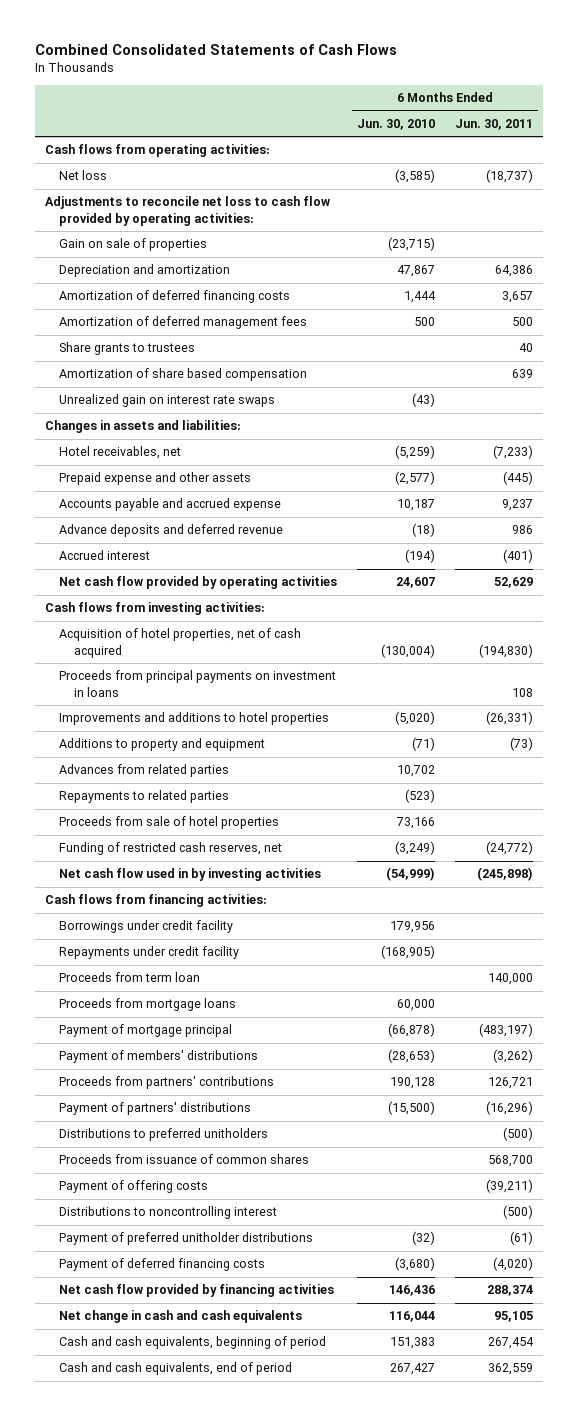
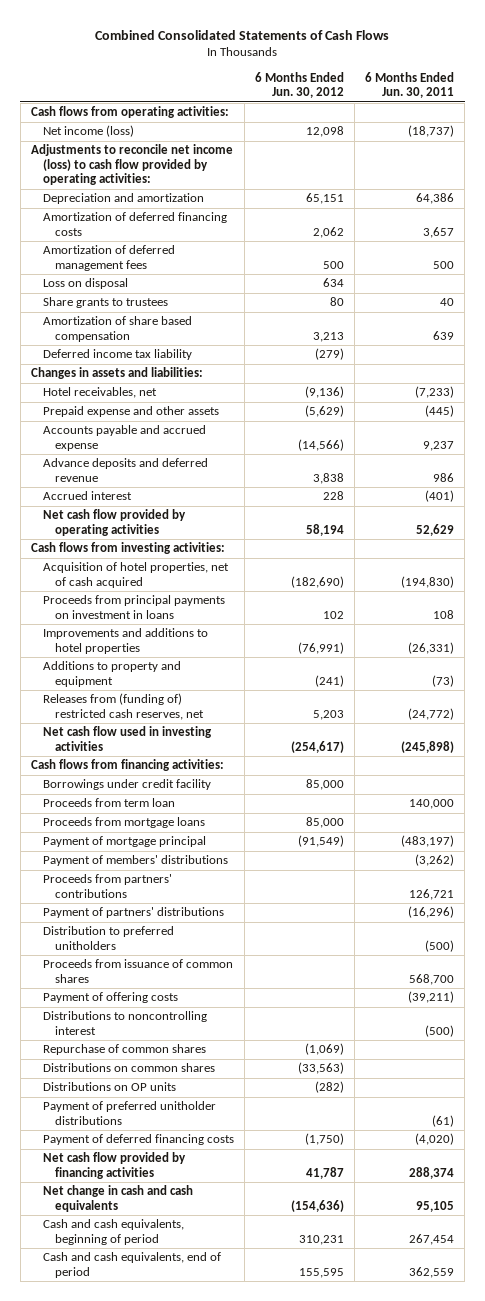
[357,118,436,130] Jun. 30, 2010 -> none
none -> [254,71,344,99] 6 Months Ended Jun. 30, 2012
[59,238,208,252] Gain on sale of properties -> none
[59,170,108,181] Net loss -> [42,125,134,138] Net income (loss)
[44,196,330,226] Adjustments to reconcile net loss to cash flow provided by operating activities: -> [30,144,233,186] Adjustments to reconcile net income (loss) to cash flow provided by operating activities:
none -> [42,278,128,290] Loss on disposal
[59,394,276,408] Unrealized gain on interest rate swaps -> none
none -> [42,349,192,361] Deferred income tax liability
[59,764,230,778] Advances from related parties -> none
[59,790,230,804] Repayments to related parties -> none
[59,816,280,830] Proceeds from sale of hotel properties -> none
[59,842,283,856] Funding of restricted cash reserves, net -> [42,693,204,720] Releases from (funding of) restricted cash reserves, net
[59,868,322,882] Net cash flow used in by investing activities -> [42,726,212,751] Net cash flow used in investing activities
[59,946,240,960] Repayments under credit facility -> none
[59,1128,269,1142] Distributions to preferred unitholders -> [42,926,174,950] Distribution to preferred unitholders
none -> [42,1044,206,1056] Repurchase of common shares
none -> [42,1063,215,1073] Distributions on common shares
none -> [42,1082,176,1092] Distributions on OP units

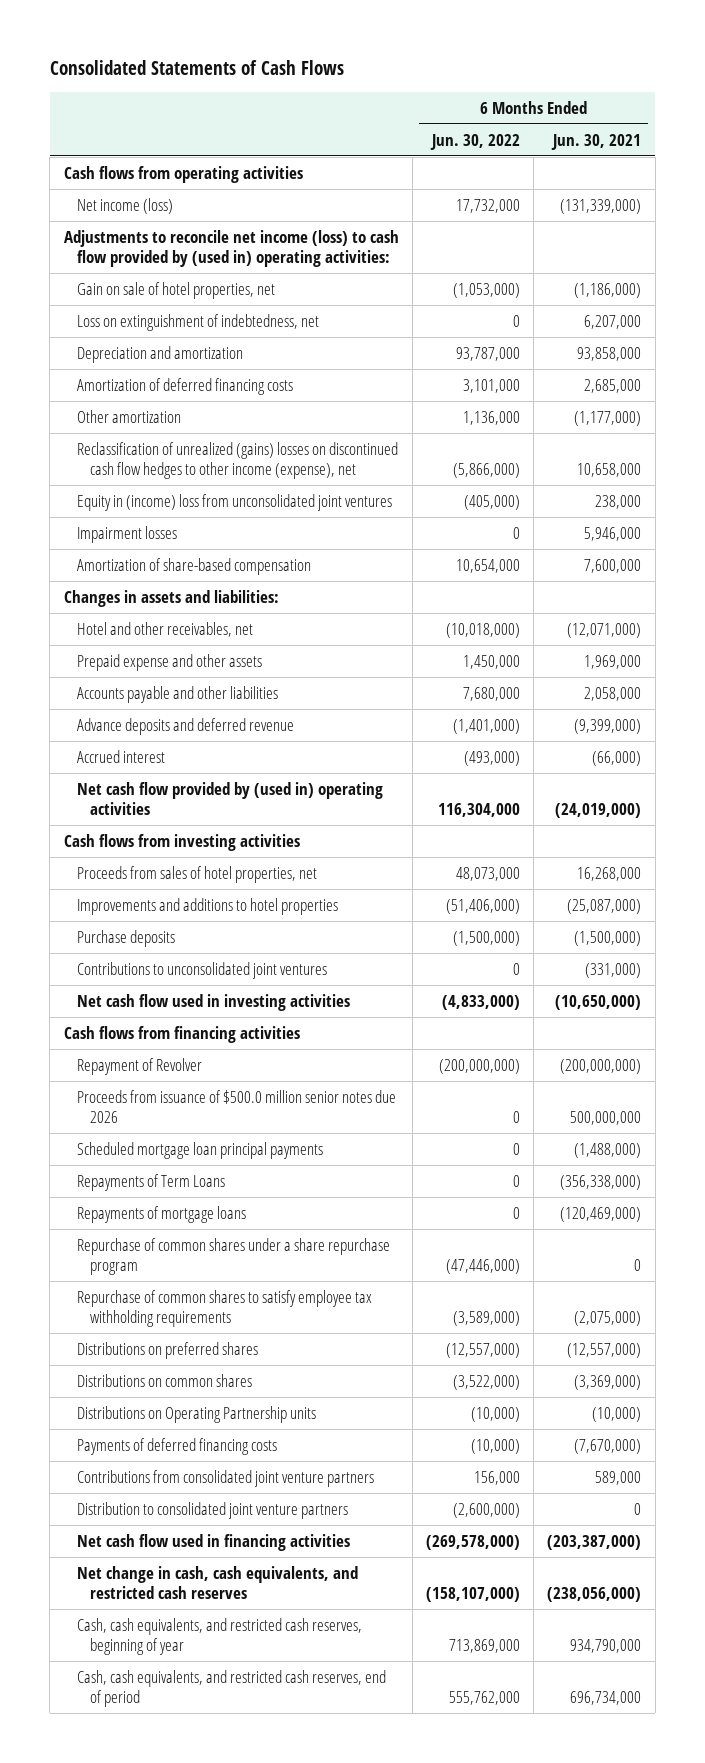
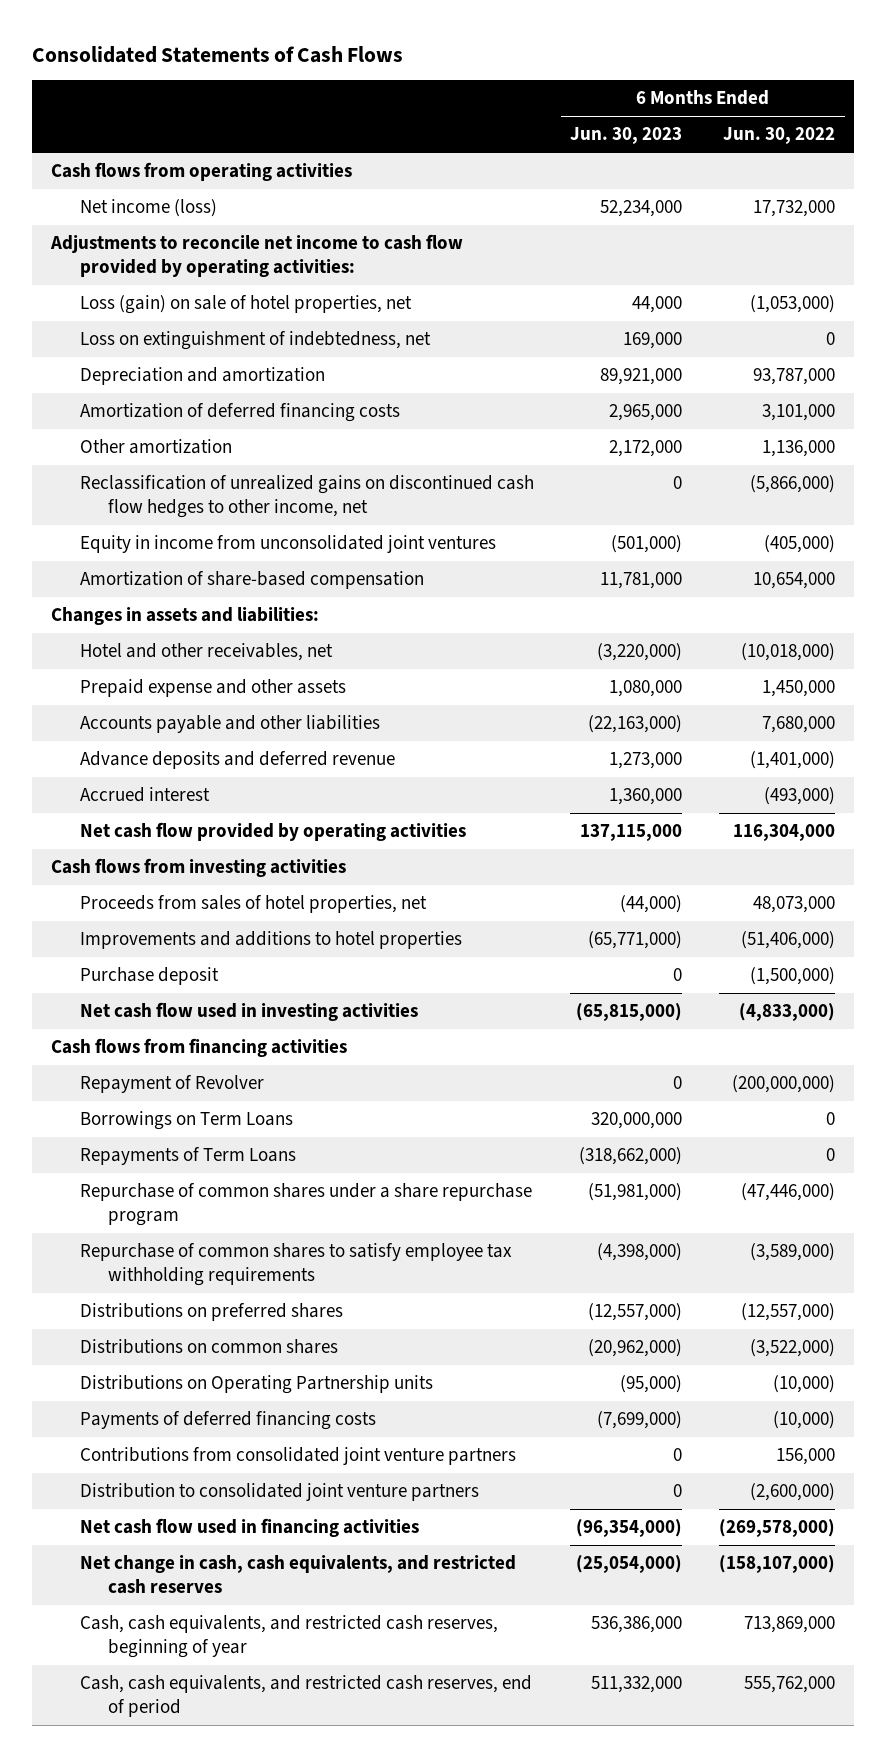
[551,133,642,150] Jun. 30, 2021 -> none
none -> [570,127,683,145] Jun. 30, 2023
[63,229,399,268] Adjustments to reconcile net income (loss) to cash flow provided by (used in) operating activities: -> [49,234,463,277] Adjustments to reconcile net income to cash flow provided by operating activities:
[76,281,275,299] Gain on sale of hotel properties, net -> [79,295,412,315] Loss (gain) on sale of hotel properties, net
[76,525,177,543] Impairment losses -> none
[76,441,398,480] Reclassification of unrealized (gains) losses on discontinued cash flow hedges to other income (expense), net -> [79,475,534,518] Reclassification of unrealized gains on discontinued cash flow hedges to other income, net
[76,493,392,511] Equity in (income) loss from unconsolidated joint ventures -> [79,535,496,554] Equity in income from unconsolidated joint ventures
[76,781,383,816] Net cash flow provided by (used in) operating activities -> [79,822,466,842] Net cash flow provided by operating activities
[76,961,327,979] Contributions to unconsolidated joint ventures -> none
[76,929,175,947] Purchase deposits -> [79,967,219,986] Purchase deposit
[76,1089,396,1124] Proceeds from issuance of $500.0 million senior notes due 2026 -> none
[76,1141,323,1159] Scheduled mortgage loan principal payments -> none
none -> [79,1111,293,1131] Borrowings on Term Loans
[76,1205,246,1223] Repayments of mortgage loans -> none

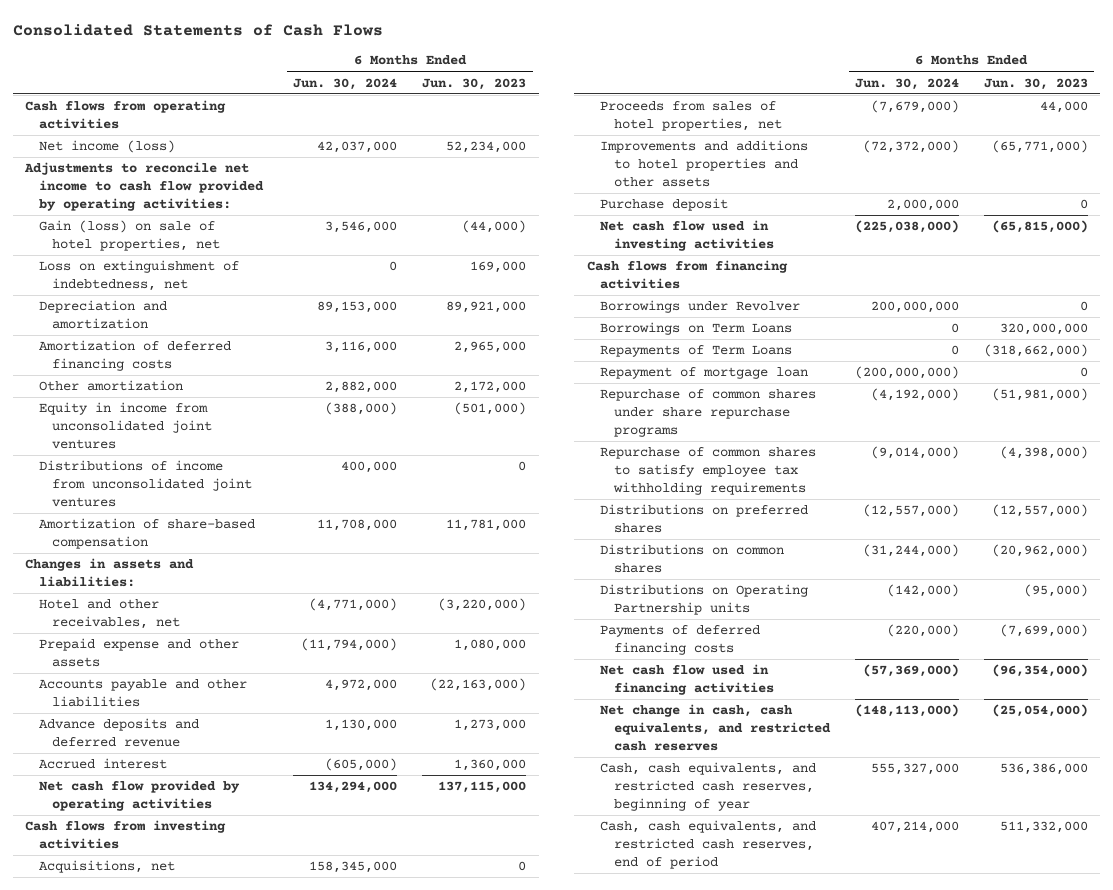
[723,127,836,145] Jun. 30, 2022 -> none
none -> [293,77,398,90] Jun. 30, 2024
[79,295,412,315] Loss (gain) on sale of hotel properties, net -> [38,220,221,252] Gain (loss) on sale of hotel properties, net
[632,296,683,314] 44,000 -> [462,220,527,234] (44,000)
[79,475,534,518] Reclassification of unrealized gains on discontinued cash flow hedges to other income, net -> none
none -> [38,460,253,508] Distributions of income from unconsolidated joint ventures
none -> [38,860,175,874] Acquisitions, net
[620,895,683,914] (44,000) -> [1039,101,1088,114] 44,000
[79,931,462,950] Improvements and additions to hotel properties -> [600,140,809,188] Improvements and additions to hotel properties and other assets
[79,1075,264,1094] Repayment of Revolver -> none
none -> [600,300,801,314] Borrowings under Revolver
none -> [600,367,809,380] Repayment of mortgage loan
[79,1183,532,1226] Repurchase of common shares under a share repurchase program -> [600,389,817,438] Repurchase of common shares under share repurchase programs
[79,1447,516,1466] Contributions from consolidated joint venture partners -> none
[79,1483,479,1502] Distribution to consolidated joint venture partners -> none

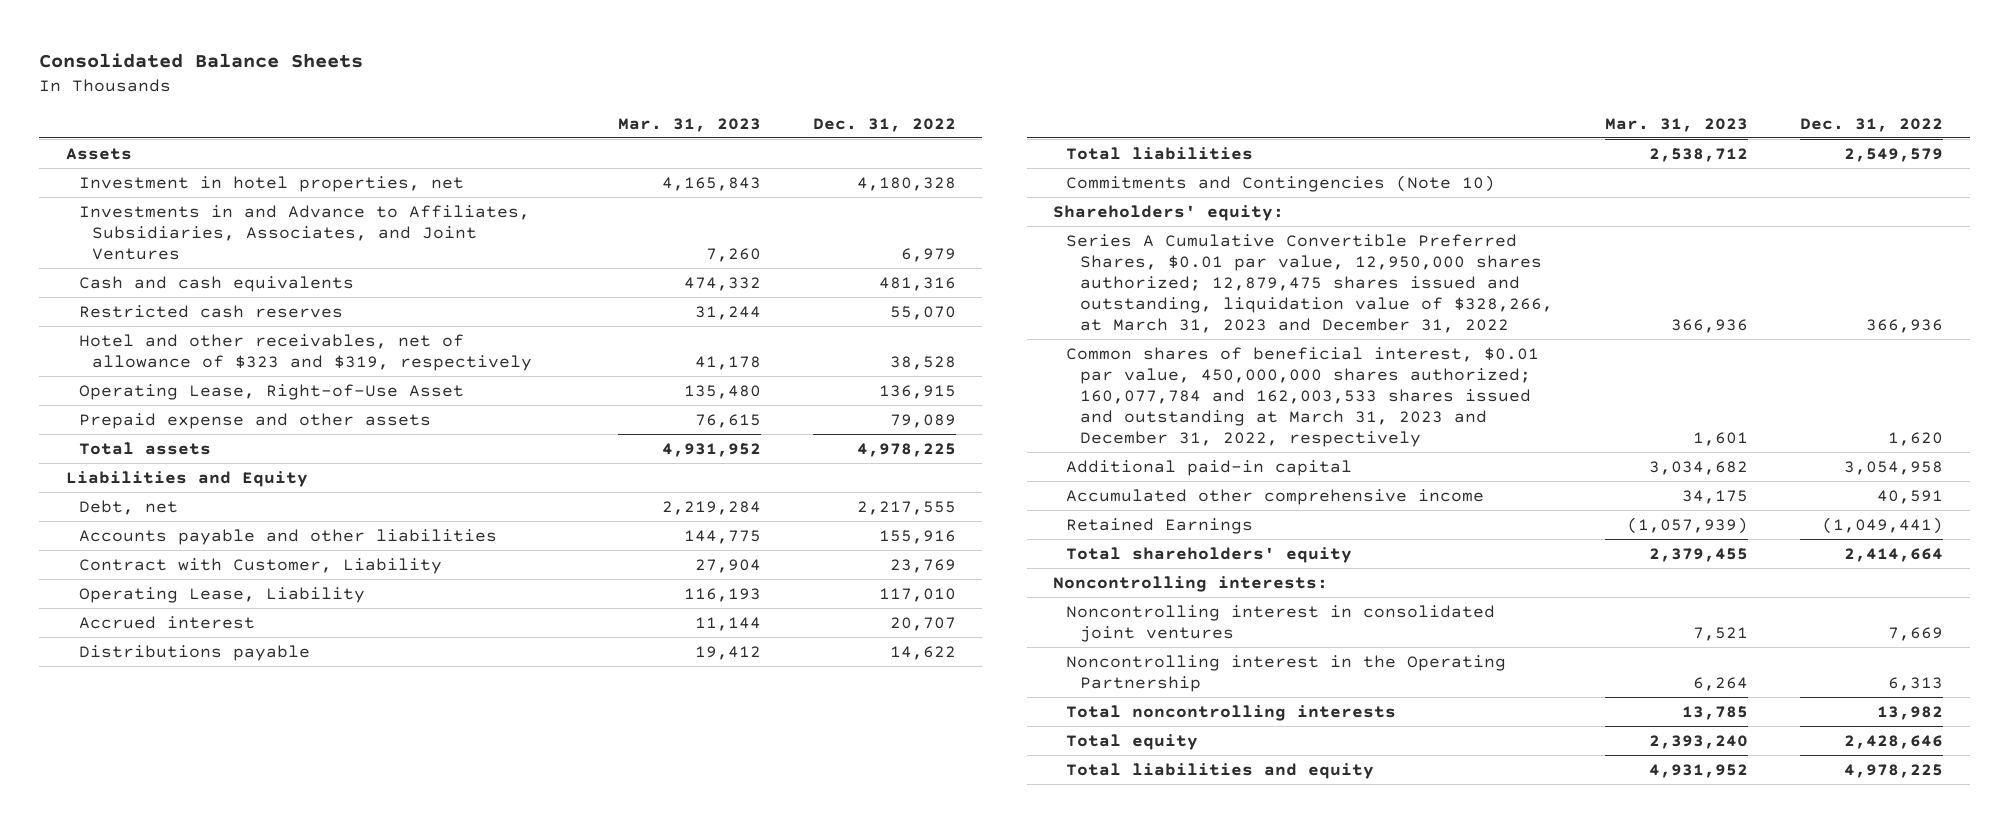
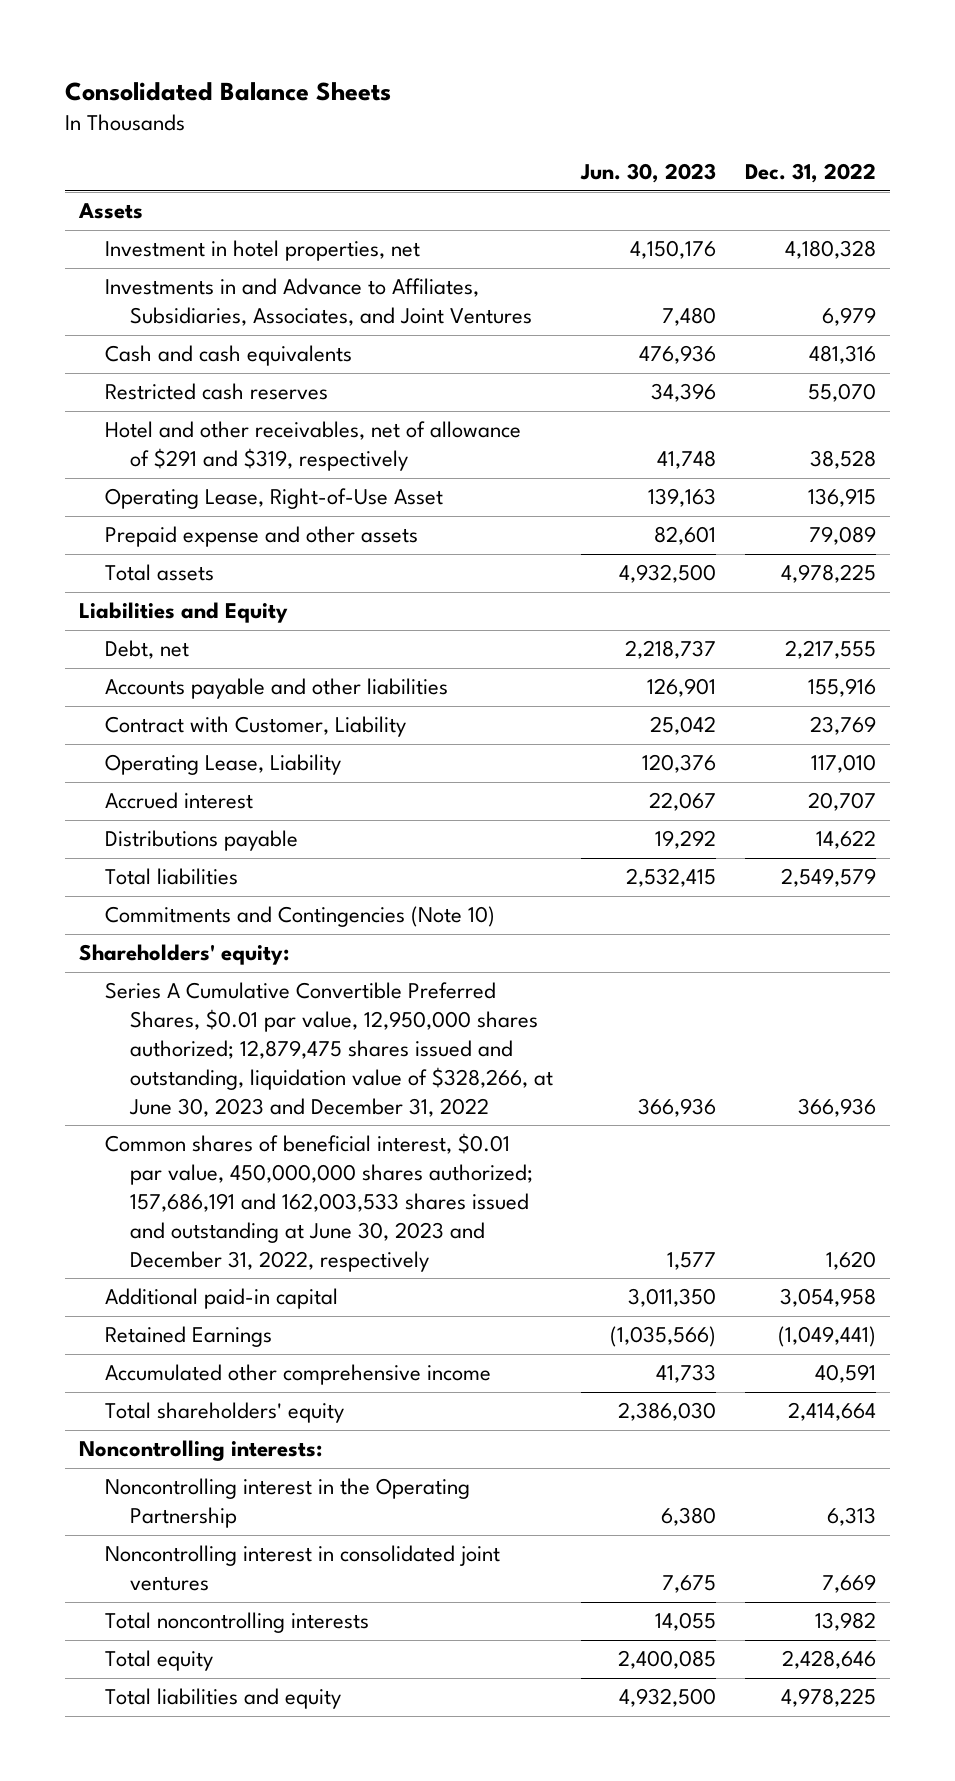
[617,117,761,132] Mar. 31, 2023 -> none
none -> [580,162,717,183] Jun. 30, 2023
[78,333,533,371] Hotel and other receivables, net of allowance of $323 and $319, respectively -> [104,421,521,472] Hotel and other receivables, net of allowance of $291 and $319, respectively
[1066,233,1553,333] Series A Cumulative Convertible Preferred Shares, $0.01 par value, 12,950,000 shares authorized; 12,879,475 shares issued and outstanding, liquidation value of $328,266, at March 31, 2023 and December 31, 2022 -> [104,982,554,1117] Series A Cumulative Convertible Preferred Shares, $0.01 par value, 12,950,000 shares authorized; 12,879,475 shares issued and outstanding, liquidation value of $328,266, at June 30, 2023 and December 31, 2022
[1066,346,1540,447] Common shares of beneficial interest, $0.01 par value, 450,000,000 shares authorized; 160,077,784 and 162,003,533 shares issued and outstanding at March 31, 2023 and December 31, 2022, respectively -> [104,1133,534,1272] Common shares of beneficial interest, $0.01 par value, 450,000,000 shares authorized; 157,686,191 and 162,003,533 shares issued and outstanding at June 30, 2023 and December 31, 2022, respectively
[1066,488,1485,505] Accumulated other comprehensive income -> [104,1364,491,1386] Accumulated other comprehensive income
[1066,604,1496,642] Noncontrolling interest in consolidated joint ventures -> [104,1545,500,1592] Noncontrolling interest in consolidated joint ventures

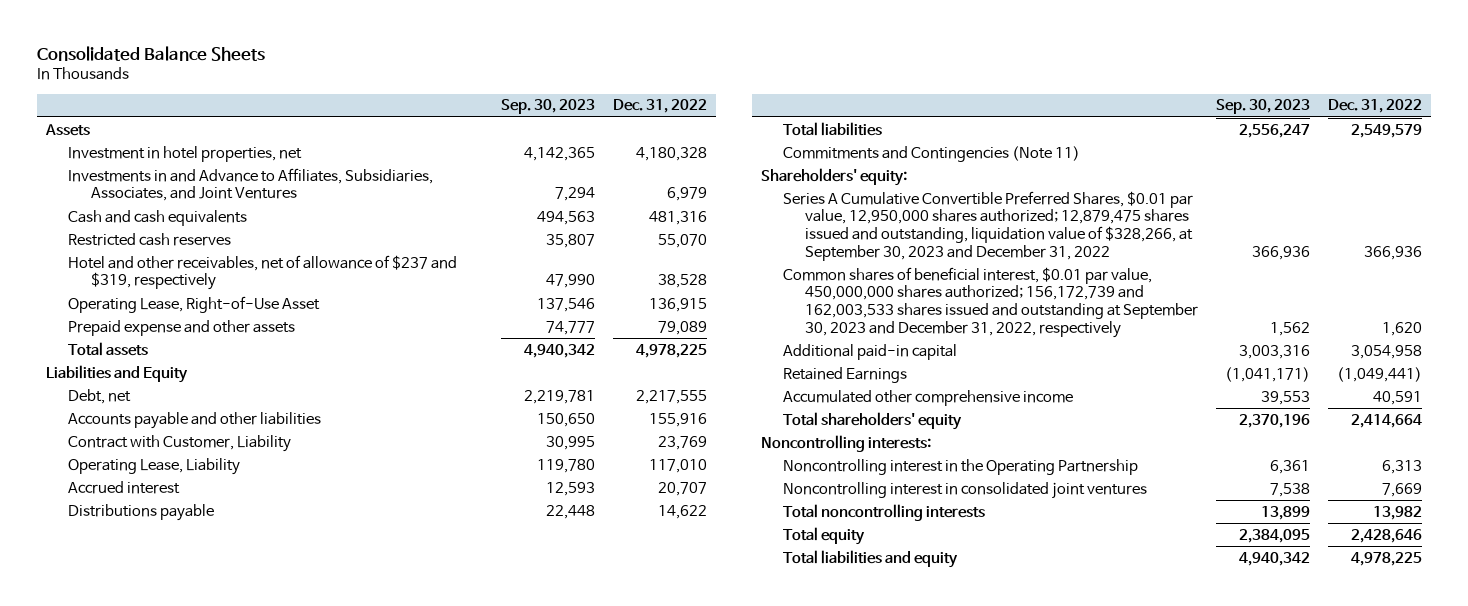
[580,162,717,183] Jun. 30, 2023 -> none
none -> [501,99,596,115] Sep. 30, 2023
[104,421,521,472] Hotel and other receivables, net of allowance of $291 and $319, respectively -> [68,254,458,291] Hotel and other receivables, net of allowance of $237 and $319, respectively
[104,906,495,928] Commitments and Contingencies (Note 10) -> [783,145,1081,162] Commitments and Contingencies (Note 11)
[104,982,554,1117] Series A Cumulative Convertible Preferred Shares, $0.01 par value, 12,950,000 shares authorized; 12,879,475 shares issued and outstanding, liquidation value of $328,266, at June 30, 2023 and December 31, 2022 -> [783,190,1194,261] Series A Cumulative Convertible Preferred Shares, $0.01 par value, 12,950,000 shares authorized; 12,879,475 shares issued and outstanding, liquidation value of $328,266, at September 30, 2023 and December 31, 2022
[104,1133,534,1272] Common shares of beneficial interest, $0.01 par value, 450,000,000 shares authorized; 157,686,191 and 162,003,533 shares issued and outstanding at June 30, 2023 and December 31, 2022, respectively -> [783,266,1199,338] Common shares of beneficial interest, $0.01 par value, 450,000,000 shares authorized; 156,172,739 and 162,003,533 shares issued and outstanding at September 30, 2023 and December 31, 2022, respectively

